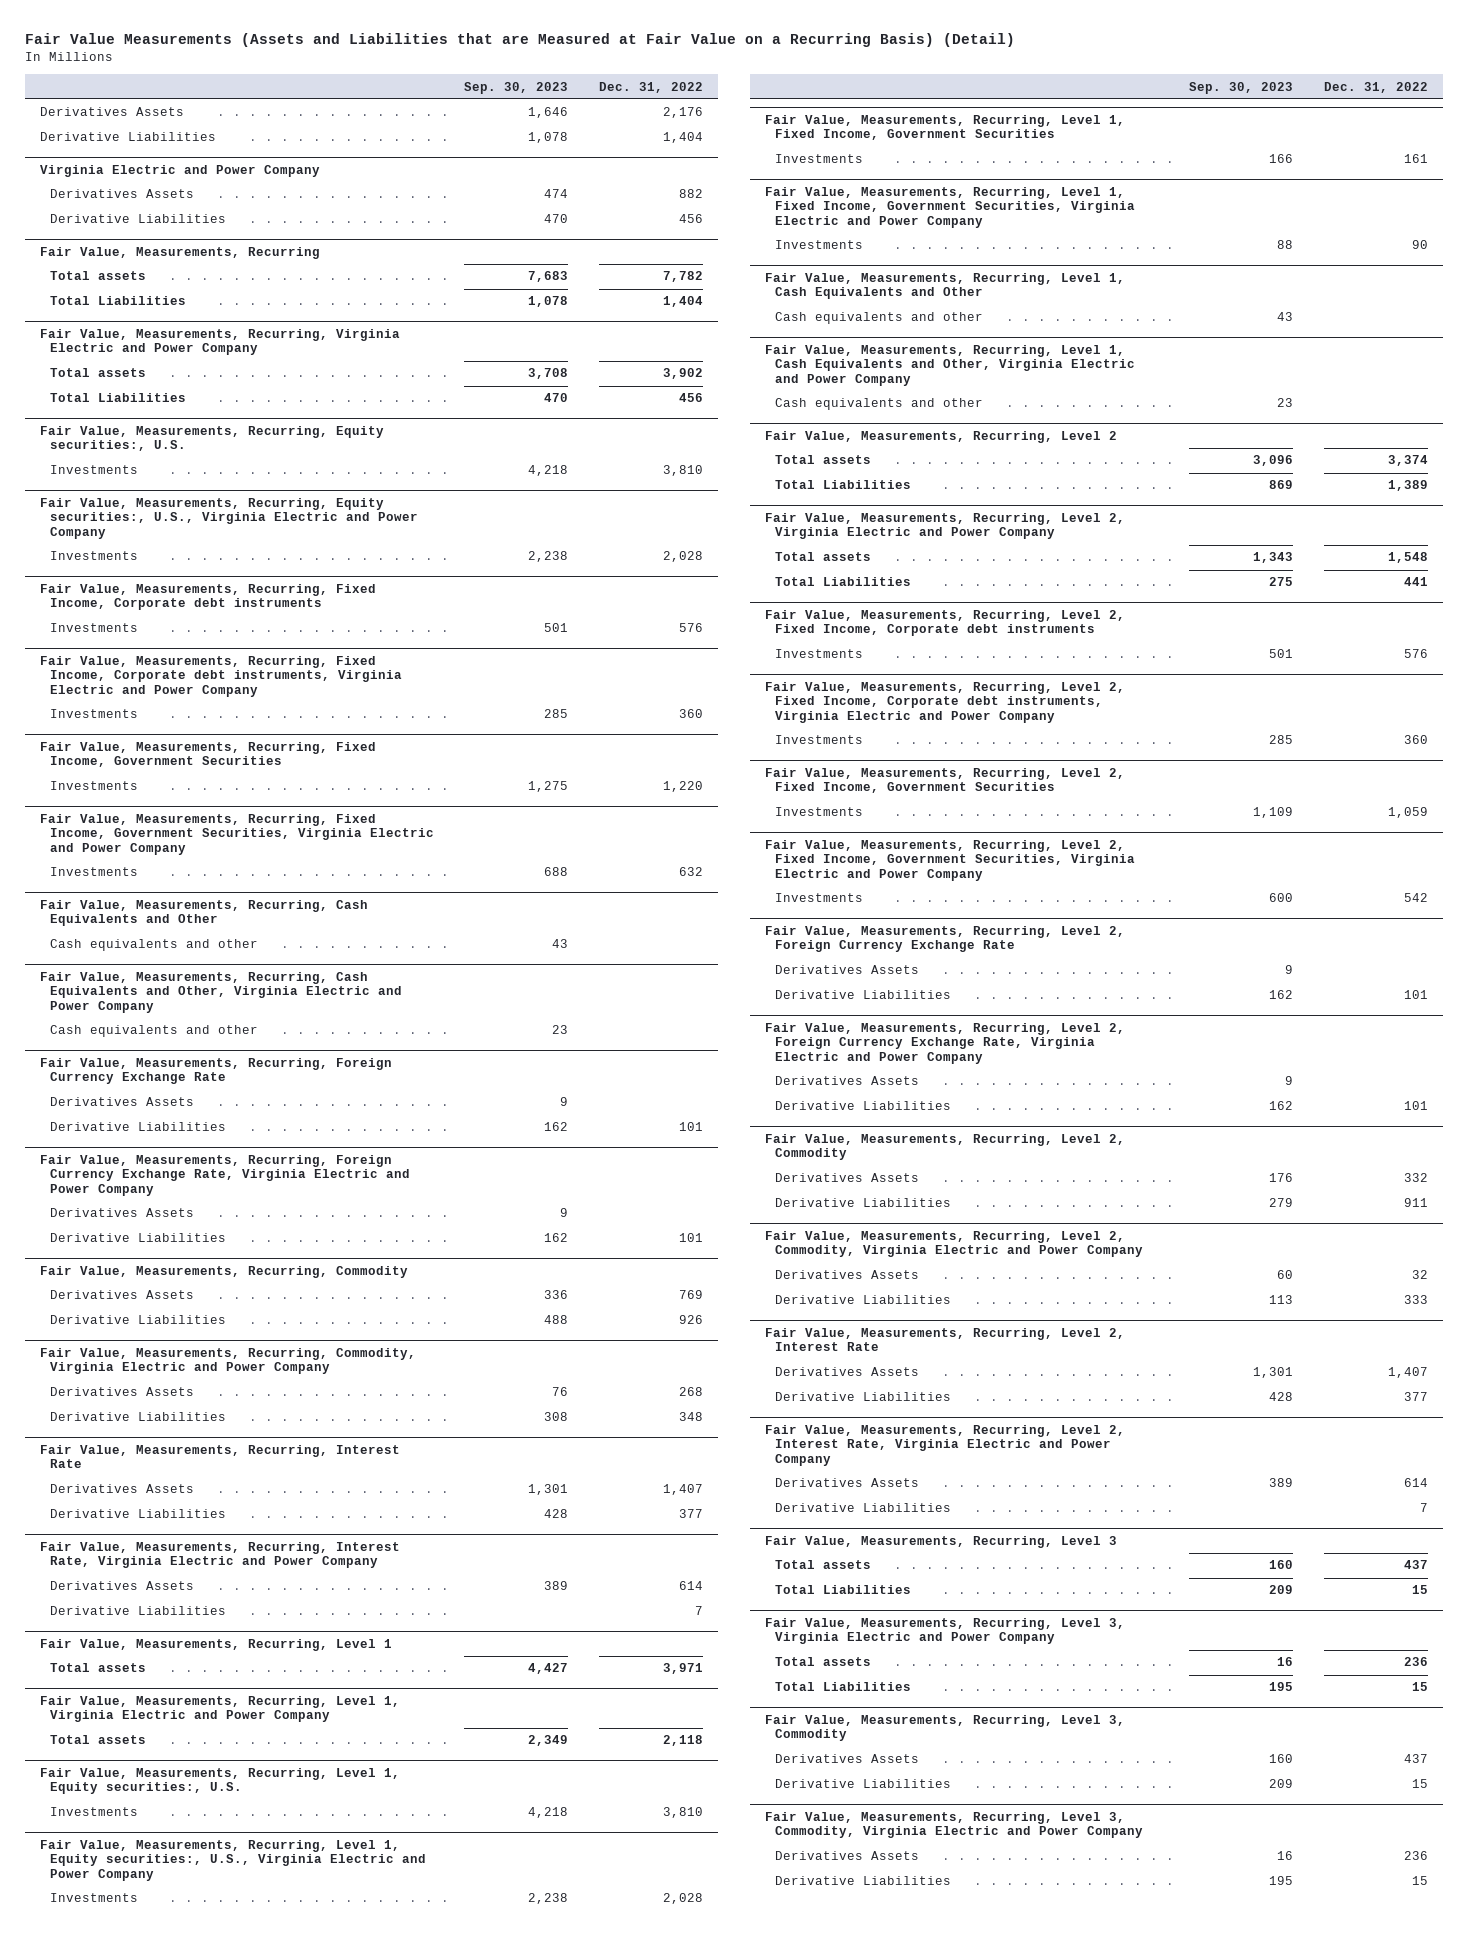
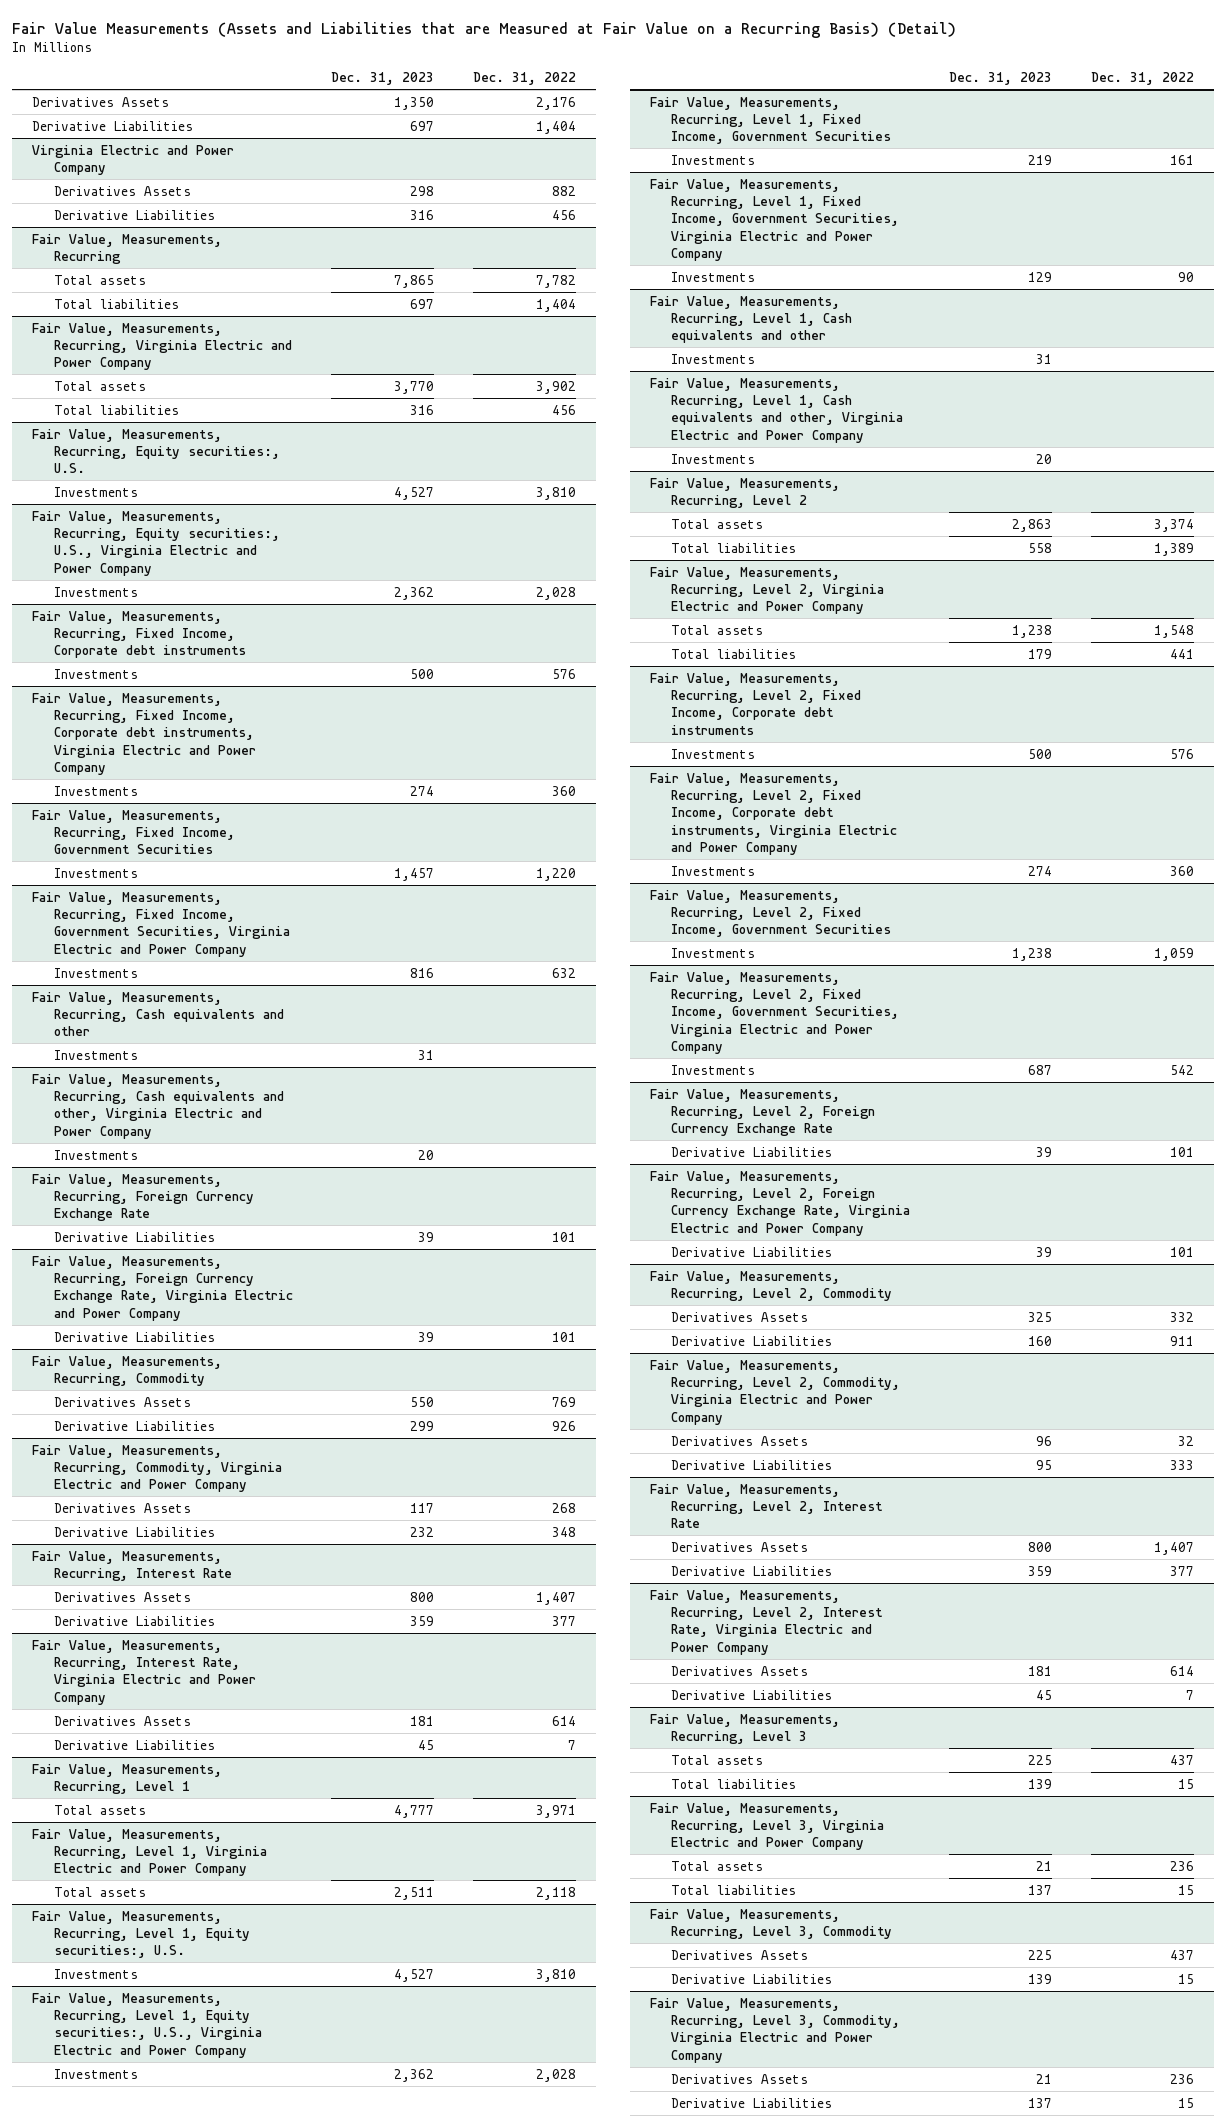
[464,81,569,94] Sep. 30, 2023 -> none
none -> [331,72,435,86] Dec. 31, 2023
[49,296,186,306] Total Liabilities -> [53,298,179,309] Total liabilities
[49,393,186,403] Total Liabilities -> [53,404,179,415] Total liabilities
[49,939,258,952] Cash equivalents and other -> none
[49,1025,258,1038] Cash equivalents and other -> none
[39,899,368,927] Fair Value, Measurements, Recurring, Cash Equivalents and Other -> [31,991,284,1037] Fair Value, Measurements, Recurring, Cash equivalents and other
none -> [53,1049,138,1060] Investments
[39,971,402,1014] Fair Value, Measurements, Recurring, Cash Equivalents and Other, Virginia Electric and Power Company -> [31,1073,284,1139] Fair Value, Measurements, Recurring, Cash equivalents and other, Virginia Electric and Power Company
none -> [53,1149,138,1160] Investments
[49,1097,194,1107] Derivatives Assets -> none
[49,1208,194,1218] Derivatives Assets -> none
[774,312,983,325] Cash equivalents and other -> none
[774,398,983,411] Cash equivalents and other -> none
[765,272,1126,300] Fair Value, Measurements, Recurring, Level 1, Cash Equivalents and Other -> [649,295,853,344] Fair Value, Measurements, Recurring, Level 1, Cash equivalents and other
none -> [671,353,756,364] Investments
[765,344,1135,387] Fair Value, Measurements, Recurring, Level 1, Cash Equivalents and Other, Virginia Electric and Power Company -> [649,377,904,443] Fair Value, Measurements, Recurring, Level 1, Cash equivalents and other, Virginia Electric and Power Company
none -> [671,453,756,464] Investments
[774,480,911,490] Total Liabilities -> [671,542,797,553] Total liabilities
[774,577,911,587] Total Liabilities -> [671,648,797,659] Total liabilities
[774,965,919,975] Derivatives Assets -> none
[774,1076,919,1086] Derivatives Assets -> none
[774,1585,911,1595] Total Liabilities -> [671,1778,797,1789] Total liabilities
[774,1682,911,1692] Total Liabilities -> [671,1884,797,1895] Total liabilities

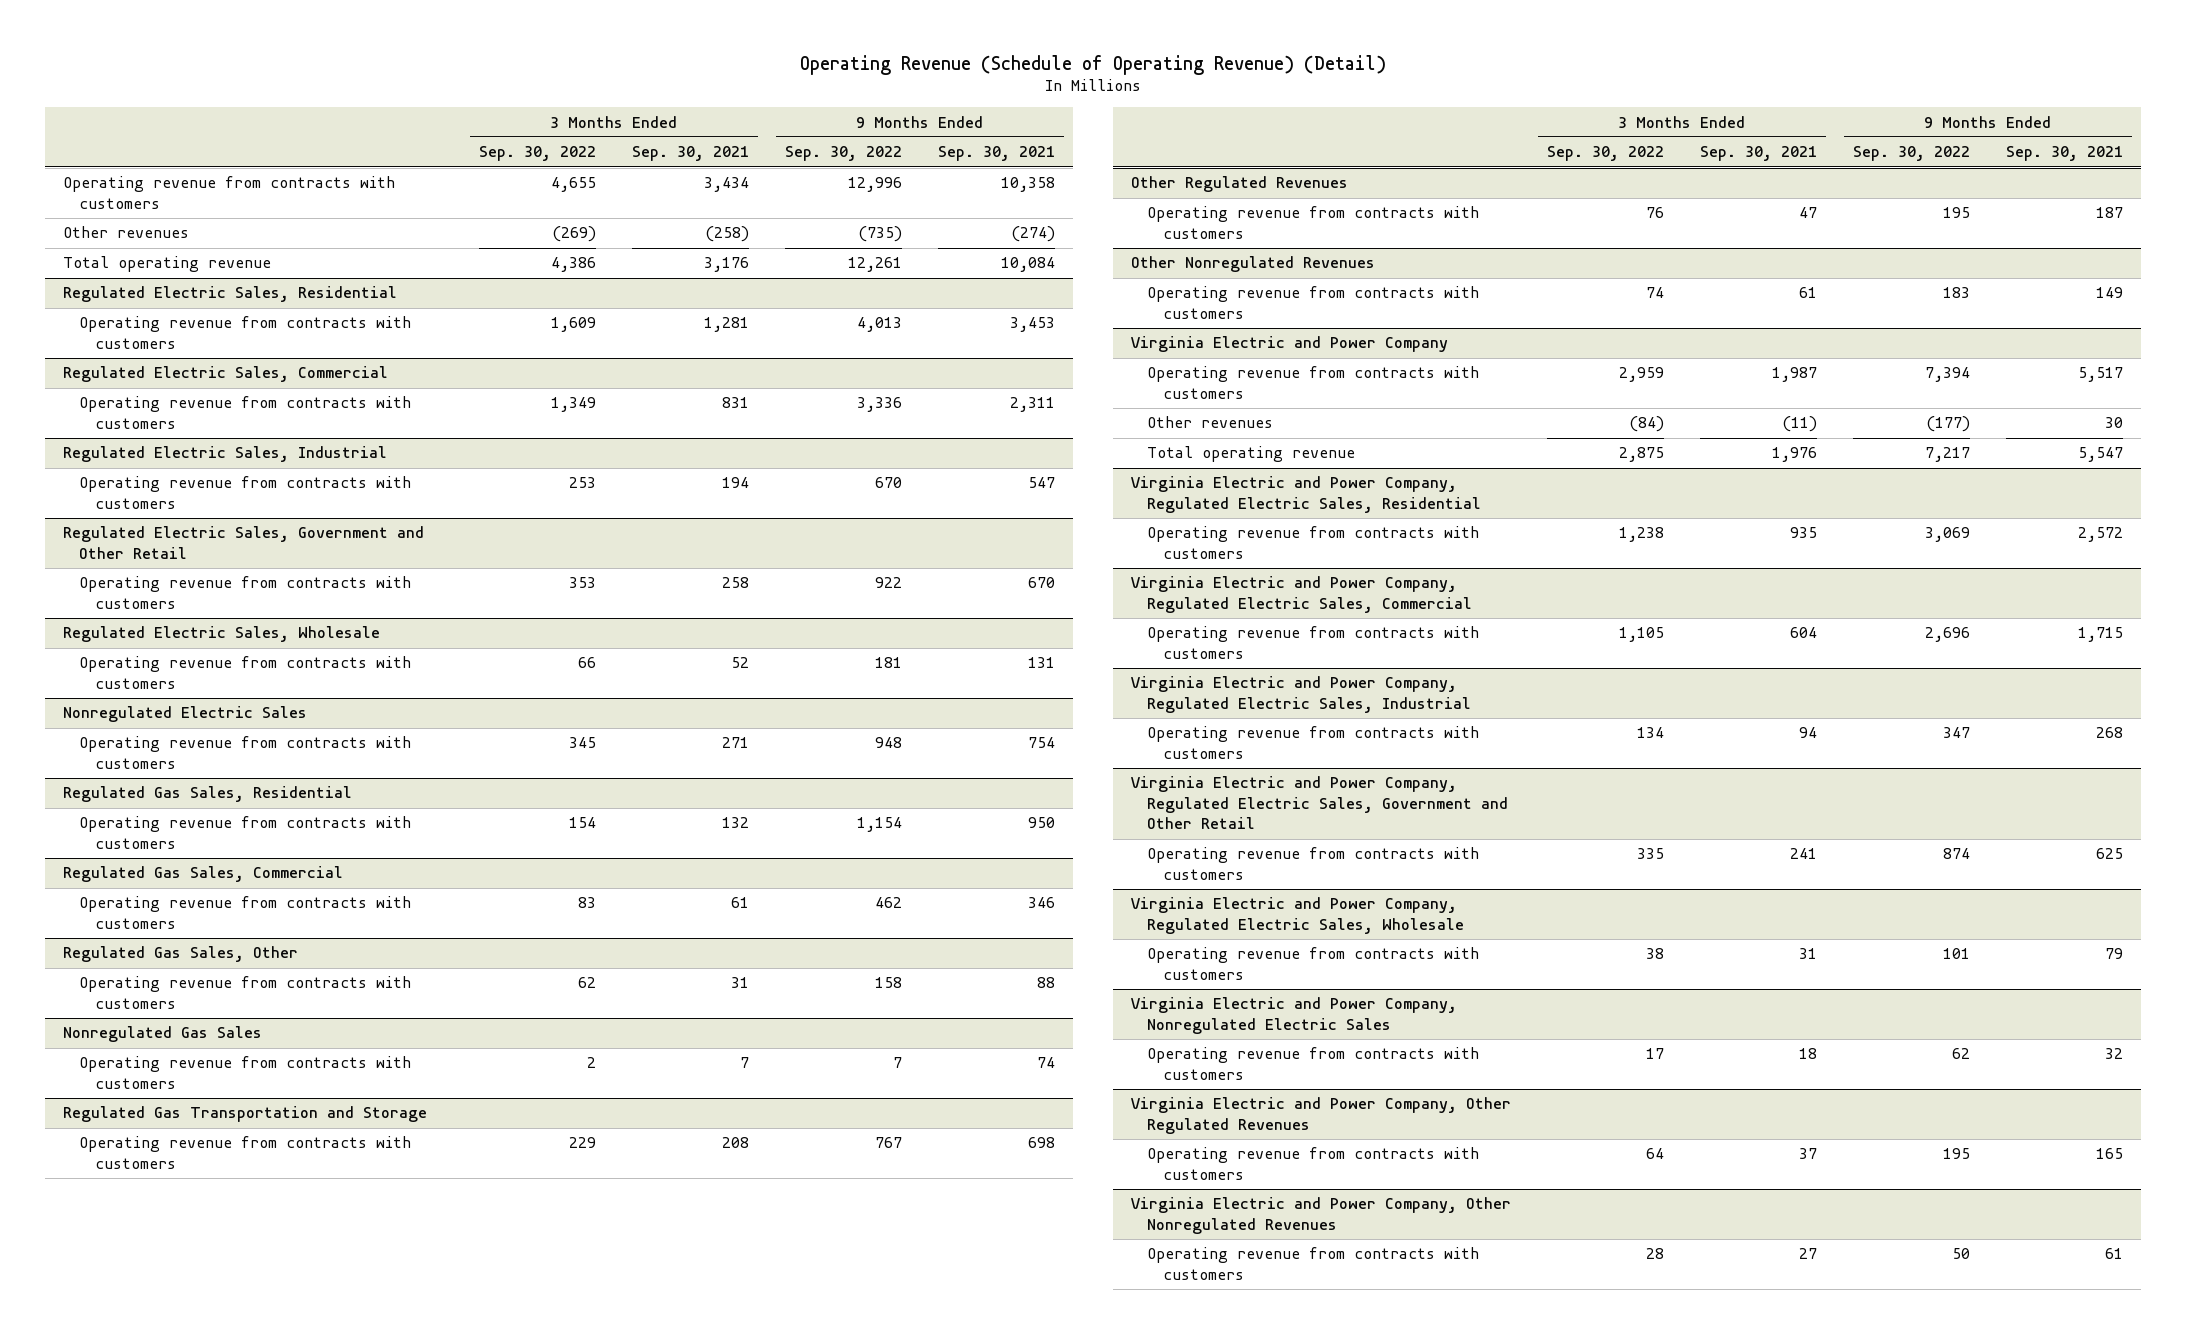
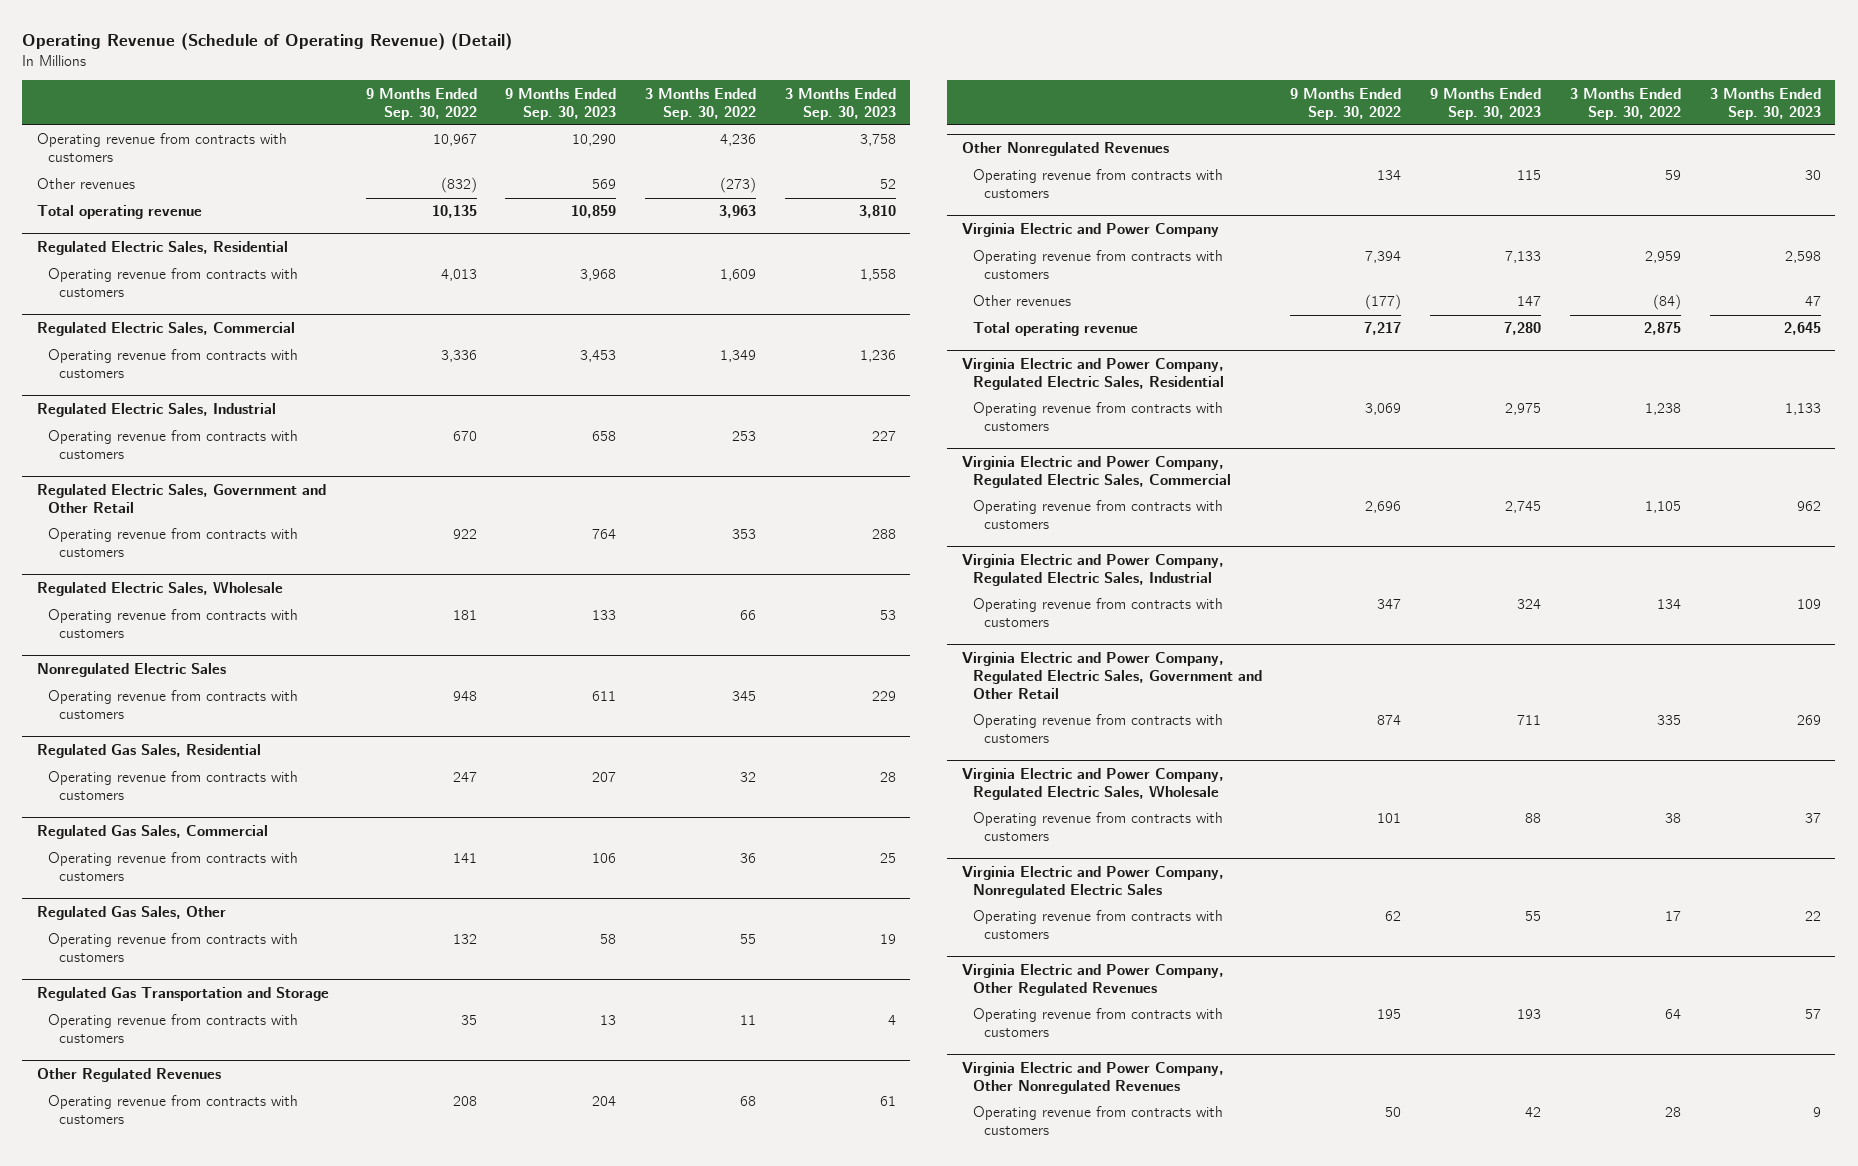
[631,146,749,162] Sep. 30, 2021 -> none
[937,146,1055,162] Sep. 30, 2021 -> none
none -> [505,87,617,120] 9 Months Ended Sep. 30, 2023
none -> [784,87,896,120] 3 Months Ended Sep. 30, 2023
[550,177,596,193] 4,655 -> [720,134,757,147] 4,236
[847,177,902,193] 12,996 -> [432,134,477,147] 10,967
[551,226,596,243] (269) -> [720,177,757,194] (273)
[857,226,902,243] (735) -> [440,177,477,194] (832)
[550,257,596,273] 4,386 -> [719,205,757,219] 3,963
[847,257,902,273] 12,261 -> [431,205,477,219] 10,135
[568,817,596,829] 154 -> [740,772,757,783] 32
[856,817,902,833] 1,154 -> [452,772,477,783] 247
[577,897,596,909] 83 -> [740,853,757,864] 36
[874,897,902,909] 462 -> [452,853,477,864] 141
[62,1026,262,1043] Nonregulated Gas Sales -> none
[78,1056,411,1089] Operating revenue from contracts with customers -> none
[577,977,596,989] 62 -> [740,934,757,945] 55
[874,977,902,989] 158 -> [452,934,477,945] 132
[568,1137,596,1149] 229 -> [740,1015,757,1026] 11
[874,1137,902,1149] 767 -> [460,1015,477,1026] 35
[1645,207,1664,219] 76 -> [740,1096,757,1107] 68
[1942,207,1970,219] 195 -> [452,1096,477,1107] 208
[1645,287,1664,299] 74 -> [1664,170,1681,181] 59
[1942,287,1970,299] 183 -> [1377,170,1402,181] 134

